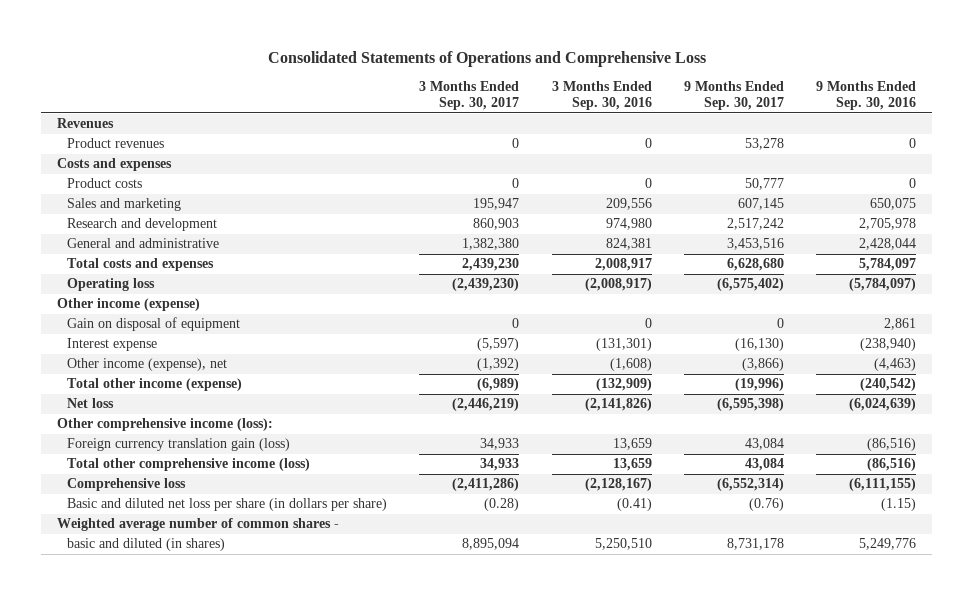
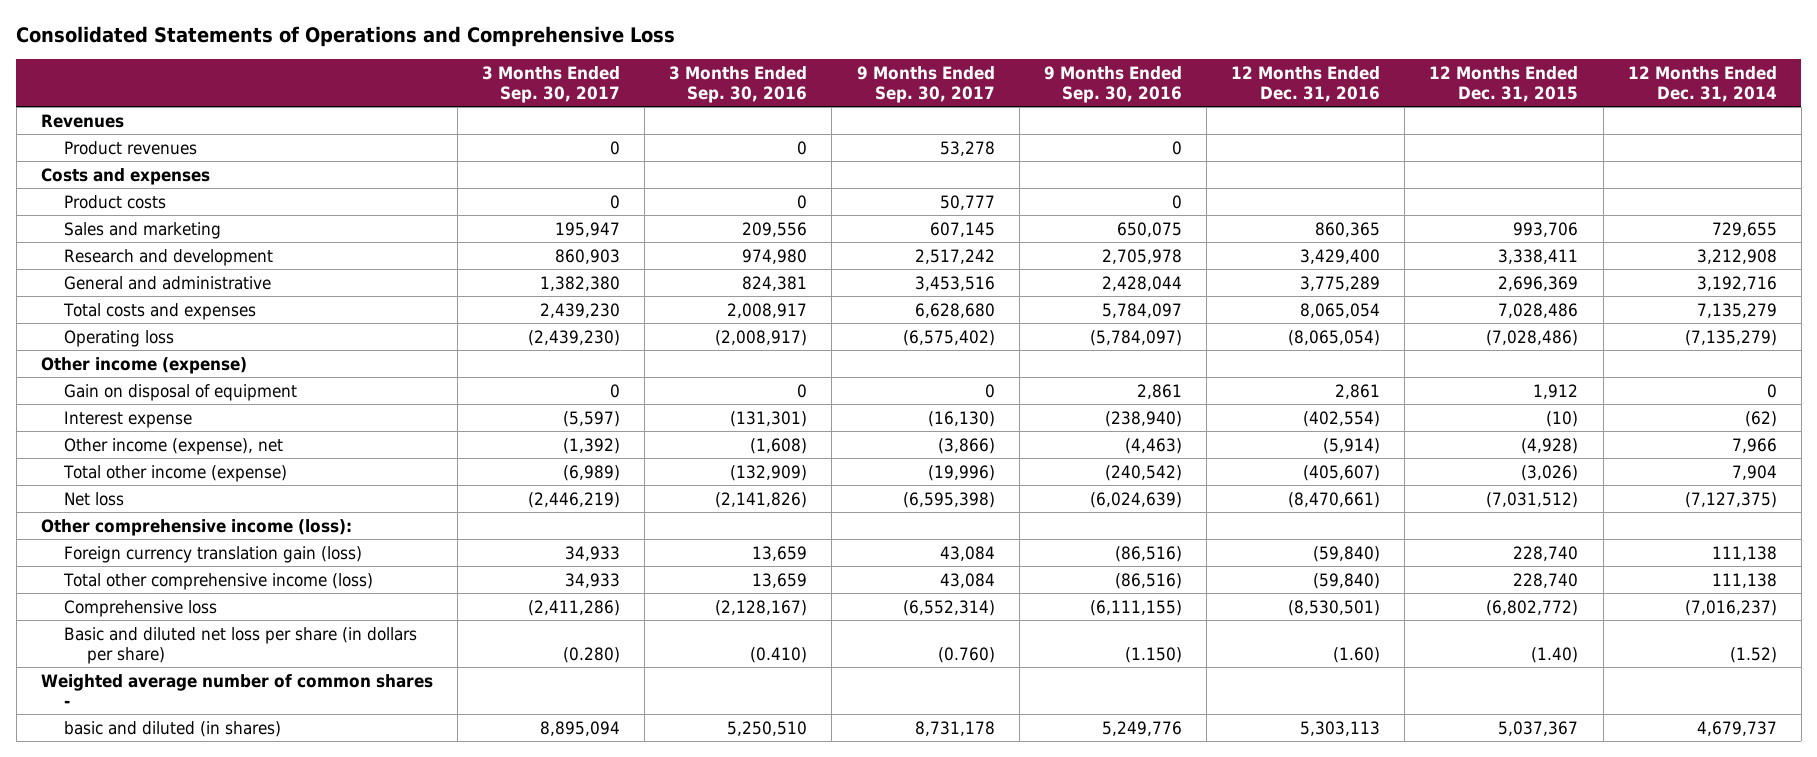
none -> [1231,66,1381,103] 12 Months Ended Dec. 31, 2016
none -> [1429,66,1579,103] 12 Months Ended Dec. 31, 2015
none -> [1627,66,1777,103] 12 Months Ended Dec. 31, 2014
[484,498,520,512] (0.28) -> [562,646,620,663] (0.280)
[616,498,652,512] (0.41) -> [750,646,808,663] (0.410)
[748,498,784,512] (0.76) -> [937,646,995,663] (0.760)
[881,498,917,512] (1.15) -> [1124,646,1182,663] (1.150)

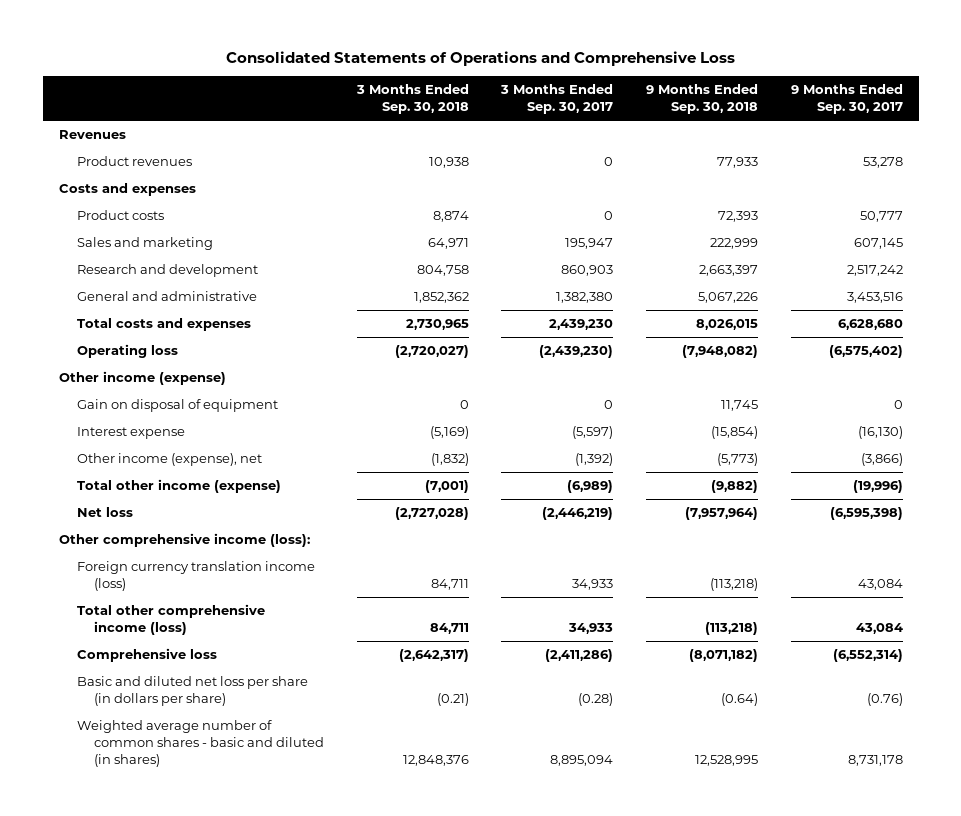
[669,66,808,104] 3 Months Ended Sep. 30, 2016 -> none
[1043,66,1182,104] 9 Months Ended Sep. 30, 2016 -> none
[1231,66,1381,103] 12 Months Ended Dec. 31, 2016 -> none
[1429,66,1579,103] 12 Months Ended Dec. 31, 2015 -> none
[1627,66,1777,103] 12 Months Ended Dec. 31, 2014 -> none
none -> [355,84,469,115] 3 Months Ended Sep. 30, 2018
none -> [645,84,758,115] 9 Months Ended Sep. 30, 2018
[63,545,362,563] Foreign currency translation gain (loss) -> [76,561,315,592] Foreign currency translation income (loss)
[40,673,433,707] Weighted average number of common shares - -> none
[562,646,620,663] (0.280) -> [578,693,614,707] (0.28)
[937,646,995,663] (0.760) -> [866,693,903,707] (0.76)
[63,720,281,737] basic and diluted (in shares) -> [76,720,325,767] Weighted average number of common shares - basic and diluted (in shares)

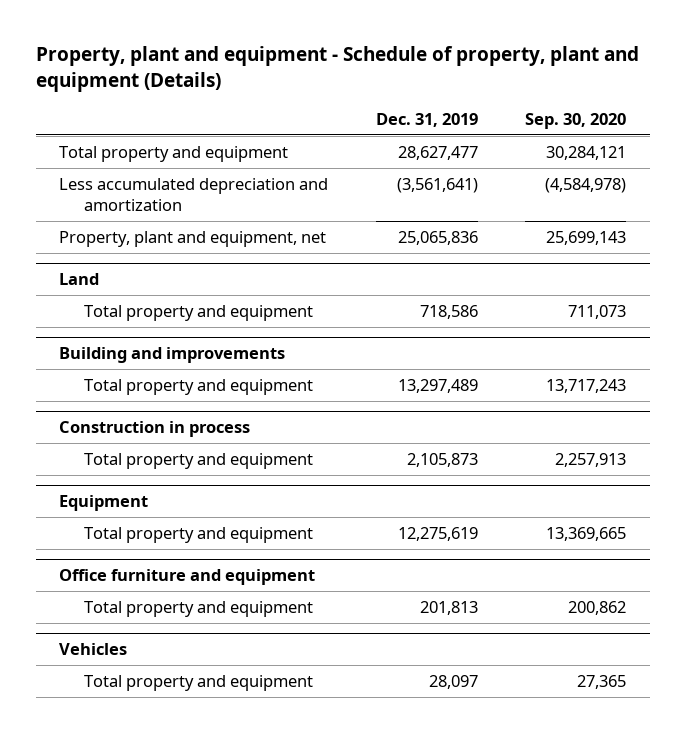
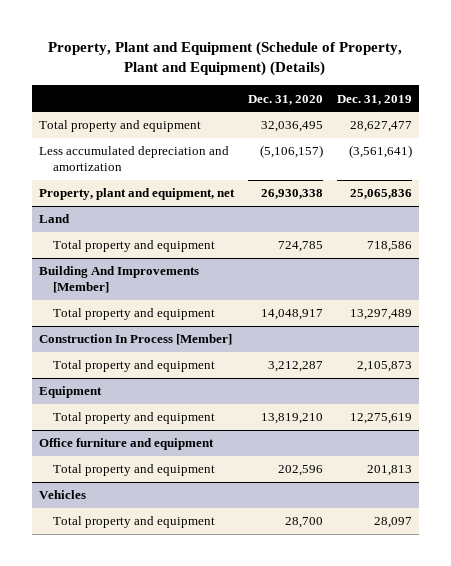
[35,46,639,92] Property, plant and equipment - Schedule of property, plant and equipment (Details) -> [48,40,403,77] Property, Plant and Equipment (Schedule of Property, Plant and Equipment) (Details)
[524,112,626,129] Sep. 30, 2020 -> none
none -> [247,94,323,105] Dec. 31, 2020
[59,347,286,364] Building and improvements -> [38,266,199,294] Building And Improvements [Member]
[59,421,251,438] Construction in process -> [38,334,232,346] Construction In Process [Member]

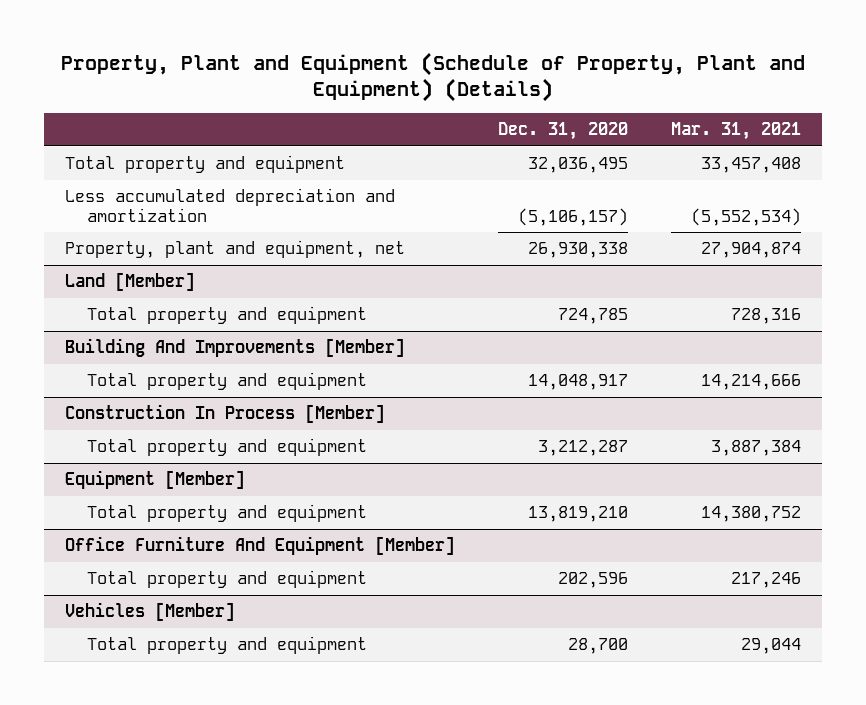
[337,94,413,105] Dec. 31, 2019 -> none
none -> [670,122,801,141] Mar. 31, 2021
[38,214,70,224] Land -> [65,272,196,292] Land [Member]
[38,386,102,399] Equipment -> [65,470,246,490] Equipment [Member]
[38,438,214,451] Office furniture and equipment -> [65,536,456,556] Office Furniture And Equipment [Member]
[38,490,86,500] Vehicles -> [65,602,236,622] Vehicles [Member]

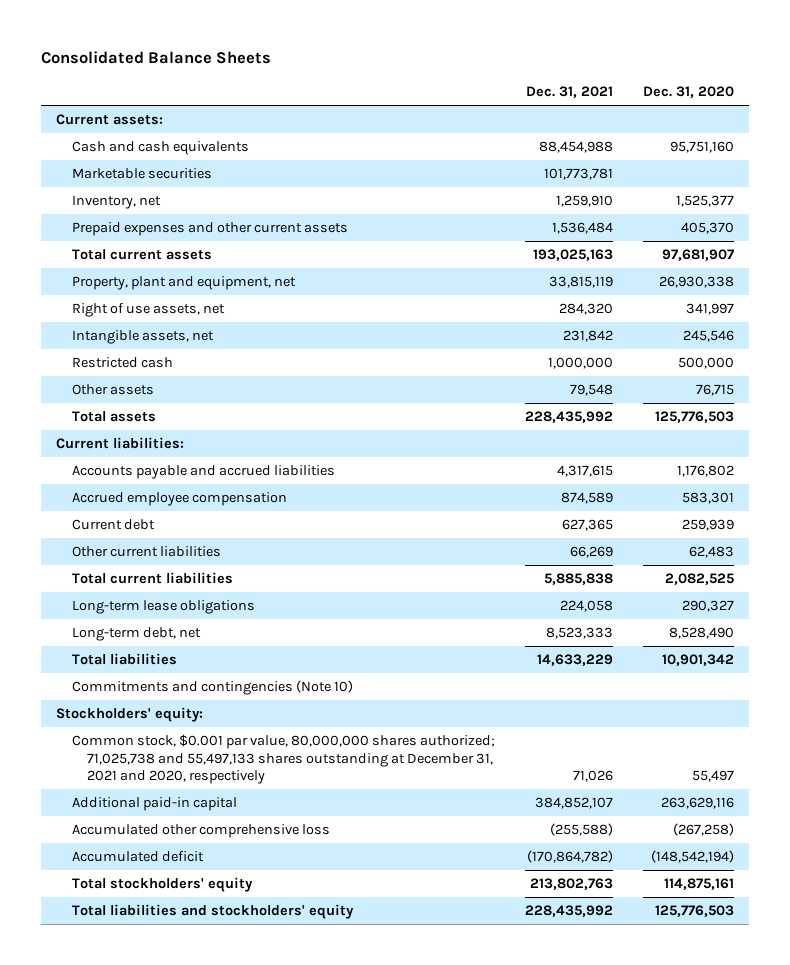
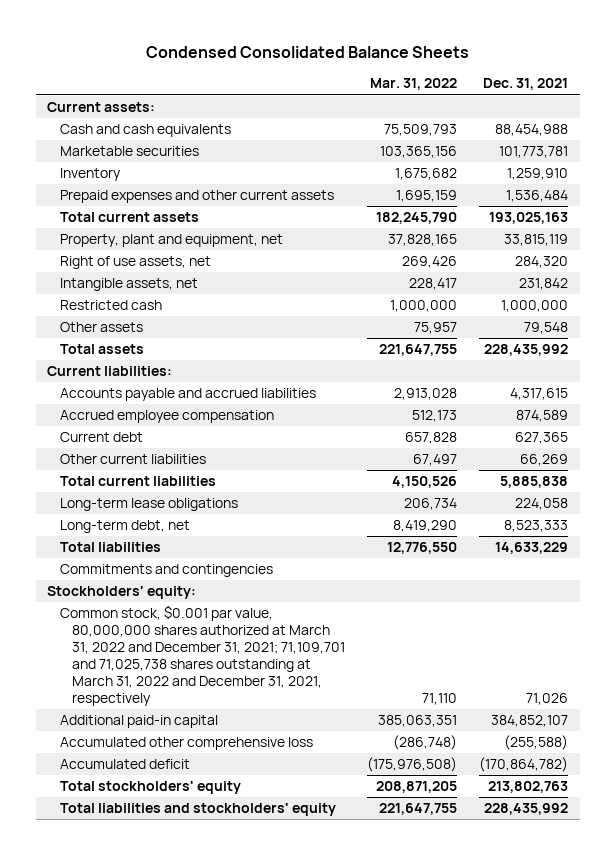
[40,51,271,65] Consolidated Balance Sheets -> [145,46,469,59] Condensed Consolidated Balance Sheets
[642,86,734,99] Dec. 31, 2020 -> none
none -> [370,78,458,91] Mar. 31, 2022
[71,195,161,210] Inventory, net -> [59,168,121,182] Inventory
[71,680,353,696] Commitments and contingencies (Note 10) -> [59,564,273,578] Commitments and contingencies
[71,734,495,784] Common stock, $0.001 par value, 80,000,000 shares authorized; 71,025,738 and 55,497,133 shares outstanding at December 31, 2021 and 2020, respectively -> [59,605,345,707] Common stock, $0.001 par value, 80,000,000 shares authorized at March 31, 2022 and December 31, 2021; 71,109,701 and 71,025,738 shares outstanding at March 31, 2022 and December 31, 2021, respectively

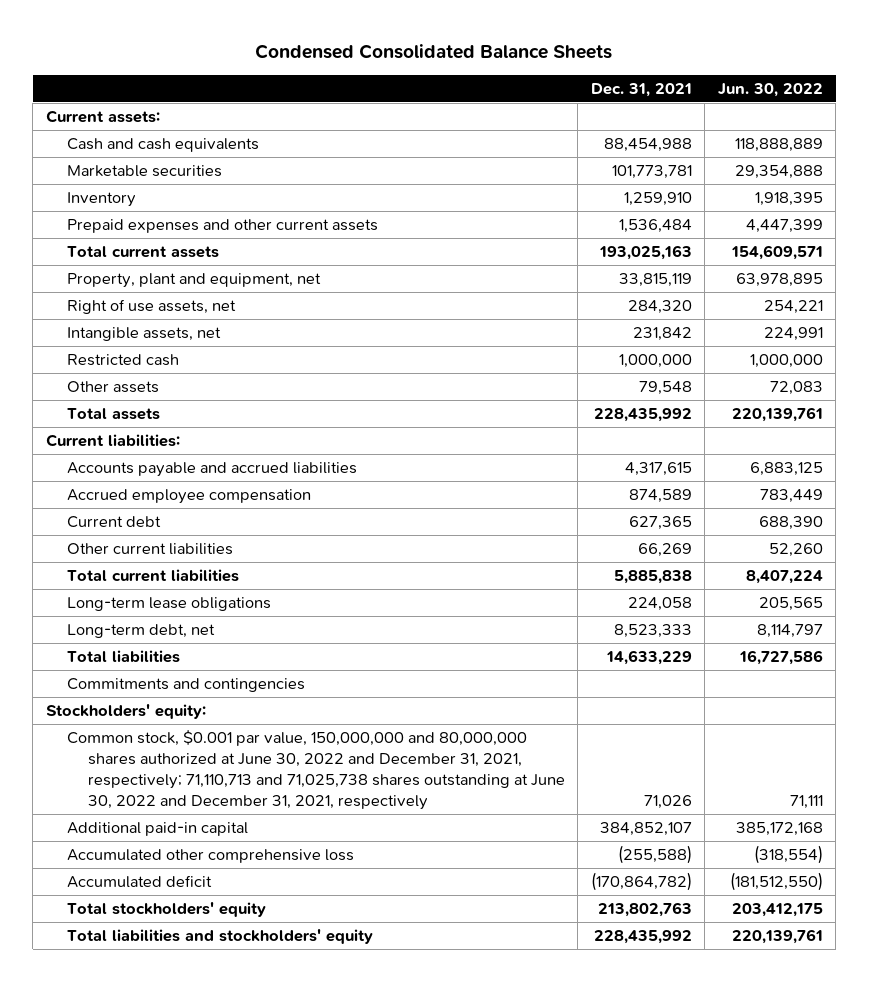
[370,78,458,91] Mar. 31, 2022 -> none
none -> [717,82,823,97] Jun. 30, 2022
[59,605,345,707] Common stock, $0.001 par value, 80,000,000 shares authorized at March 31, 2022 and December 31, 2021; 71,109,701 and 71,025,738 shares outstanding at March 31, 2022 and December 31, 2021, respectively -> [66,730,565,811] Common stock, $0.001 par value, 150,000,000 and 80,000,000 shares authorized at June 30, 2022 and December 31, 2021, respectively; 71,110,713 and 71,025,738 shares outstanding at June 30, 2022 and December 31, 2021, respectively

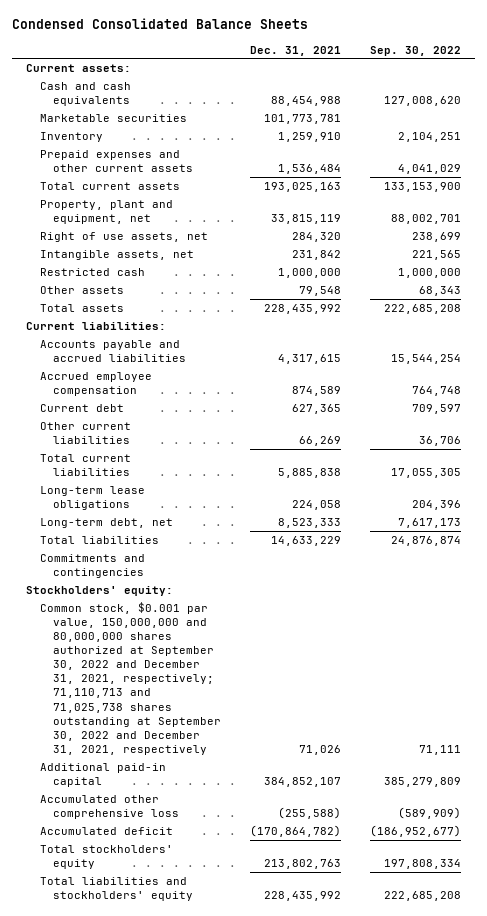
[717,82,823,97] Jun. 30, 2022 -> none
none -> [369,45,461,56] Sep. 30, 2022
[66,730,565,811] Common stock, $0.001 par value, 150,000,000 and 80,000,000 shares authorized at June 30, 2022 and December 31, 2021, respectively; 71,110,713 and 71,025,738 shares outstanding at June 30, 2022 and December 31, 2021, respectively -> [39,602,222,755] Common stock, $0.001 par value, 150,000,000 and 80,000,000 shares authorized at September 30, 2022 and December 31, 2021, respectively; 71,110,713 and 71,025,738 shares outstanding at September 30, 2022 and December 31, 2021, respectively

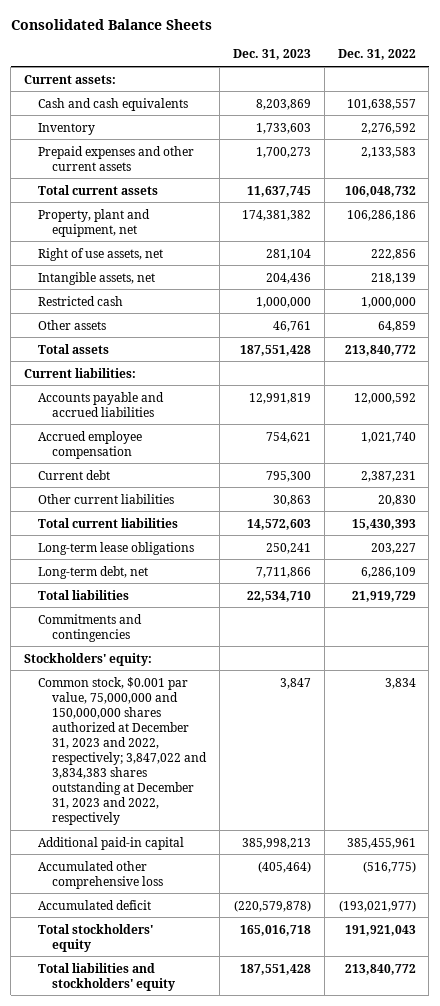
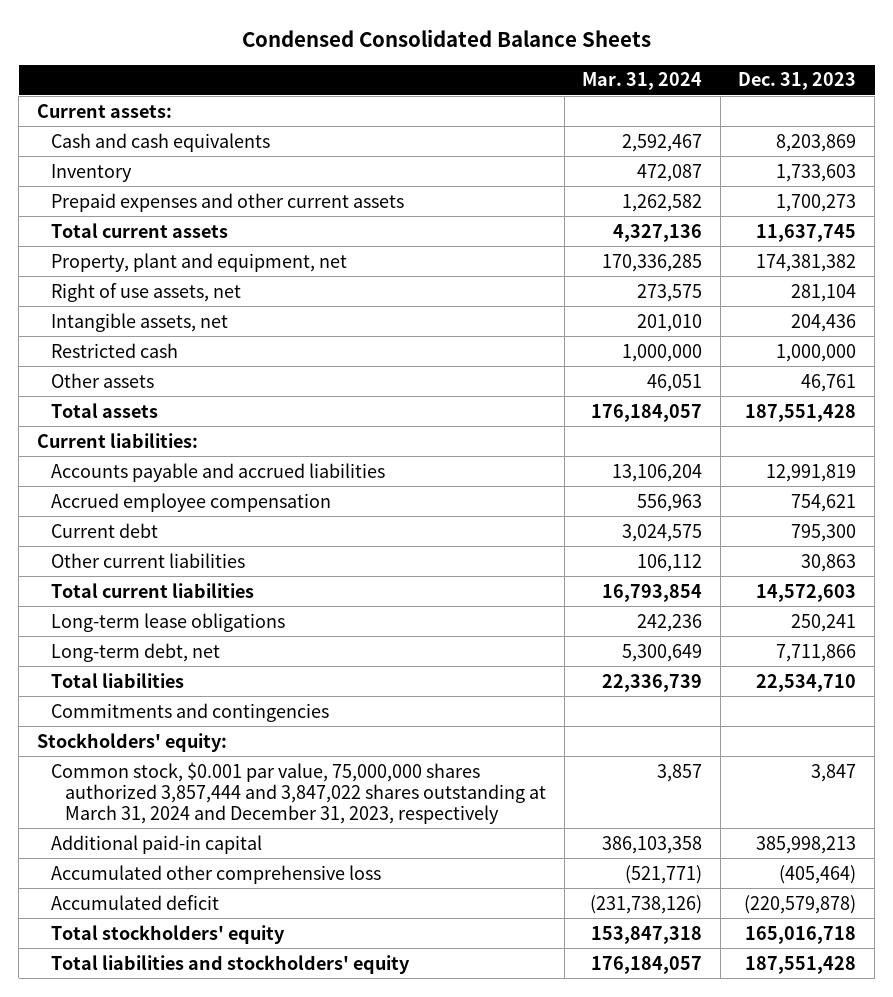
[10,18,212,30] Consolidated Balance Sheets -> [241,28,651,47] Condensed Consolidated Balance Sheets
[337,49,416,61] Dec. 31, 2022 -> none
none -> [582,72,703,91] Mar. 31, 2024
[38,676,208,826] Common stock, $0.001 par value, 75,000,000 and 150,000,000 shares authorized at December 31, 2023 and 2022, respectively; 3,847,022 and 3,834,383 shares outstanding at December 31, 2023 and 2022, respectively -> [50,761,547,824] Common stock, $0.001 par value, 75,000,000 shares authorized 3,857,444 and 3,847,022 shares outstanding at March 31, 2024 and December 31, 2023, respectively

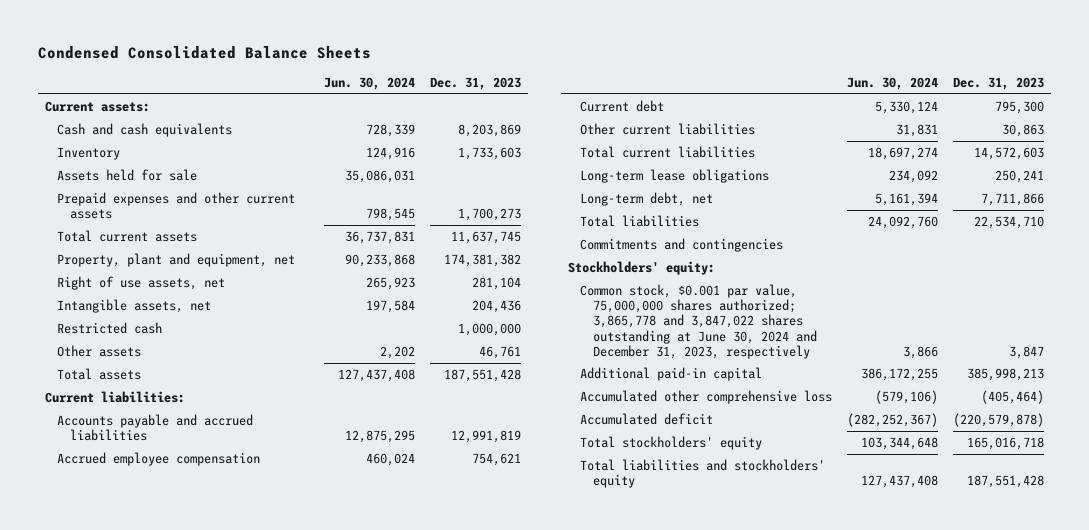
[582,72,703,91] Mar. 31, 2024 -> none
none -> [324,76,416,90] Jun. 30, 2024
none -> [57,168,198,181] Assets held for sale
[50,761,547,824] Common stock, $0.001 par value, 75,000,000 shares authorized 3,857,444 and 3,847,022 shares outstanding at March 31, 2024 and December 31, 2023, respectively -> [580,283,817,359] Common stock, $0.001 par value, 75,000,000 shares authorized; 3,865,778 and 3,847,022 shares outstanding at June 30, 2024 and December 31, 2023, respectively

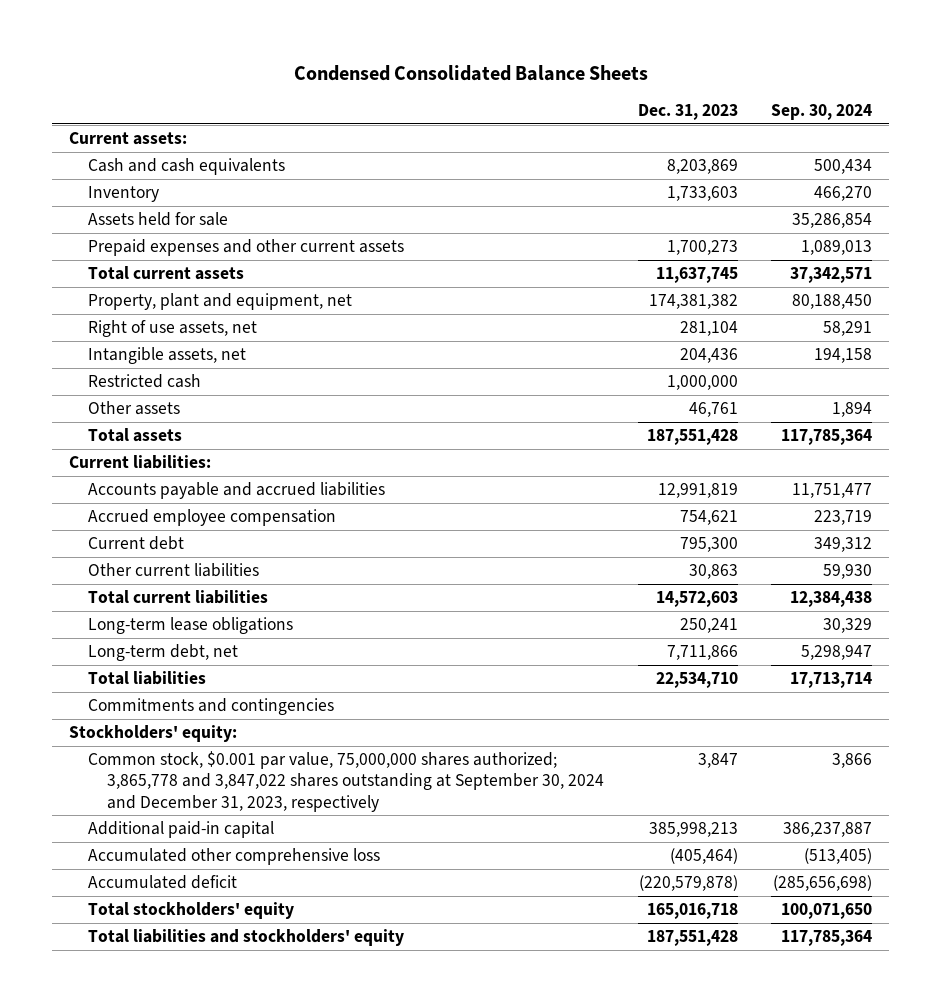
[324,76,416,90] Jun. 30, 2024 -> none
none -> [771,104,873,121] Sep. 30, 2024
[580,283,817,359] Common stock, $0.001 par value, 75,000,000 shares authorized; 3,865,778 and 3,847,022 shares outstanding at June 30, 2024 and December 31, 2023, respectively -> [88,751,604,812] Common stock, $0.001 par value, 75,000,000 shares authorized; 3,865,778 and 3,847,022 shares outstanding at September 30, 2024 and December 31, 2023, respectively

